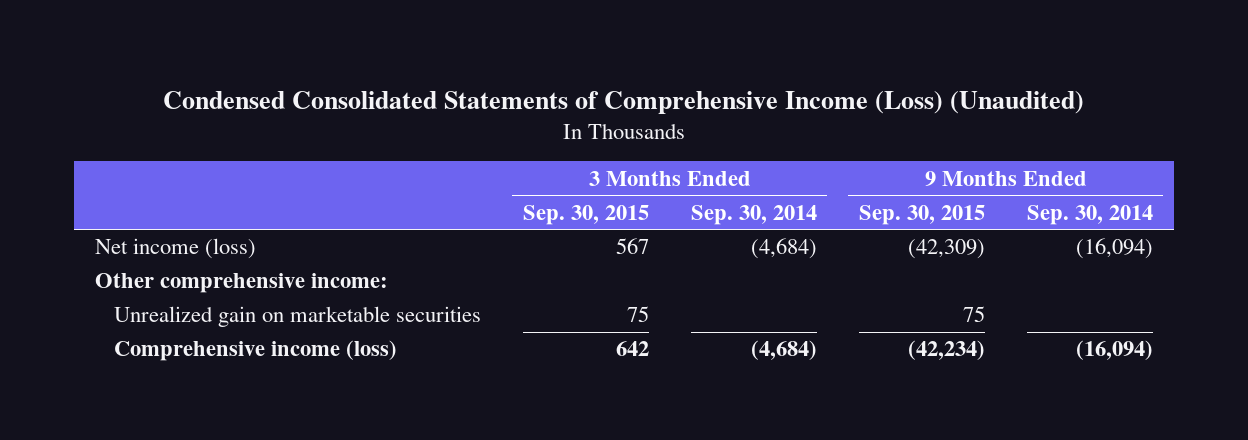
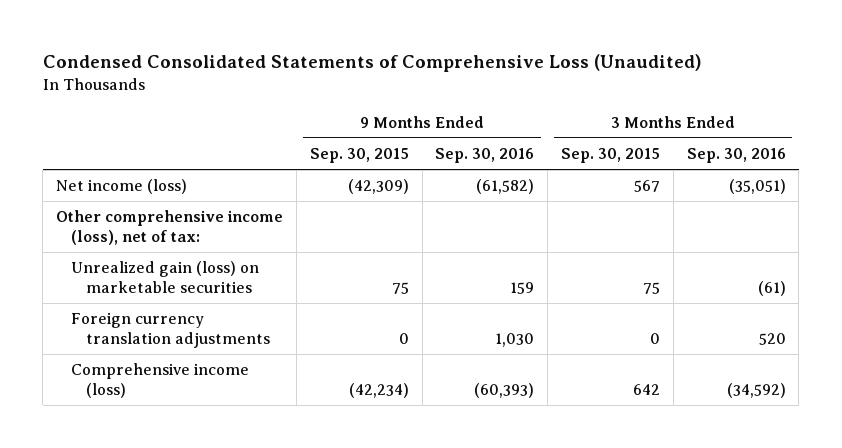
[162,90,1084,114] Condensed Consolidated Statements of Comprehensive Income (Loss) (Unaudited) -> [42,54,702,73] Condensed Consolidated Statements of Comprehensive Loss (Unaudited)
[690,204,817,225] Sep. 30, 2014 -> none
[1026,204,1153,225] Sep. 30, 2014 -> none
none -> [435,148,535,164] Sep. 30, 2016
none -> [686,148,786,164] Sep. 30, 2016
[94,273,388,294] Other comprehensive income: -> [56,210,284,246] Other comprehensive income (loss), net of tax:
[113,306,481,328] Unrealized gain on marketable securities -> [71,261,260,294] Unrealized gain (loss) on marketable securities
none -> [71,312,271,349] Foreign currency translation adjustments

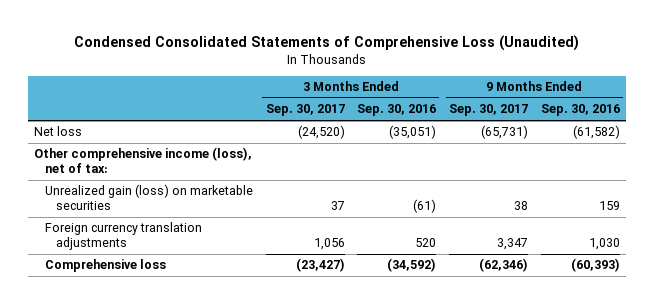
[309,148,409,164] Sep. 30, 2015 -> none
[560,148,660,164] Sep. 30, 2015 -> none
none -> [265,104,345,117] Sep. 30, 2017
none -> [448,104,528,117] Sep. 30, 2017
[56,179,188,195] Net income (loss) -> [34,126,83,137] Net loss
[71,363,250,399] Comprehensive income (loss) -> [44,259,166,273] Comprehensive loss

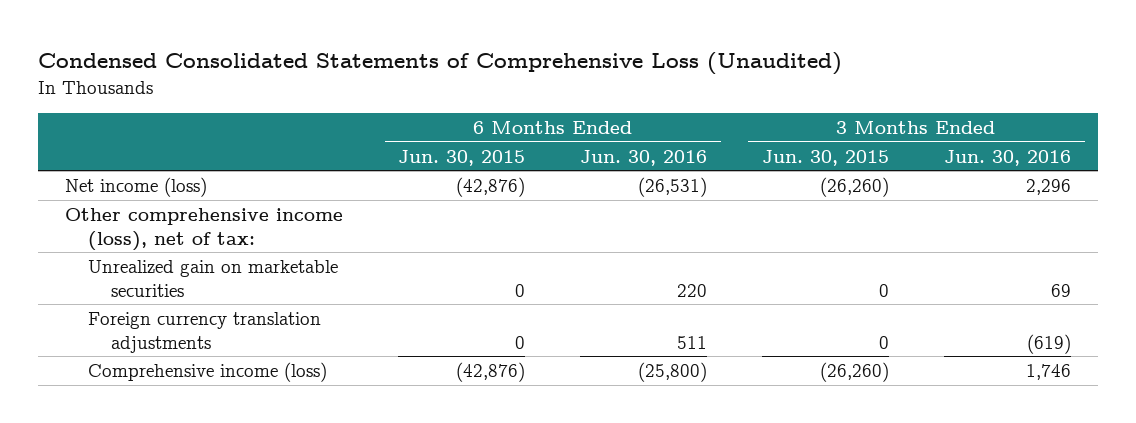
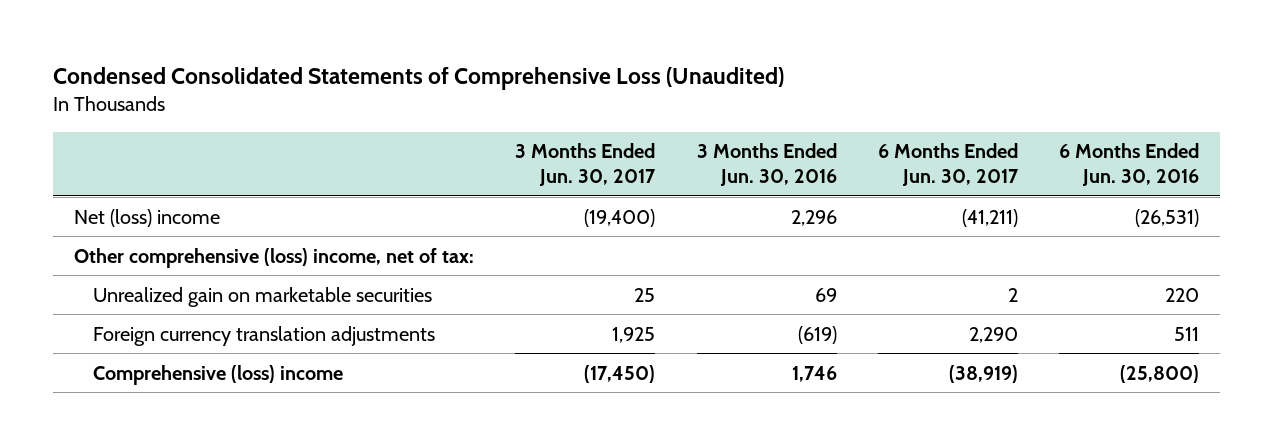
[398,149,526,166] Jun. 30, 2015 -> none
[762,149,890,166] Jun. 30, 2015 -> none
none -> [515,143,657,186] 3 Months Ended Jun. 30, 2017
none -> [877,143,1019,186] 6 Months Ended Jun. 30, 2017
[65,176,208,197] Net income (loss) -> [73,208,220,227] Net (loss) income
[65,207,344,251] Other comprehensive income (loss), net of tax: -> [73,247,474,268] Other comprehensive (loss) income, net of tax:
[88,361,328,382] Comprehensive income (loss) -> [92,364,343,385] Comprehensive (loss) income

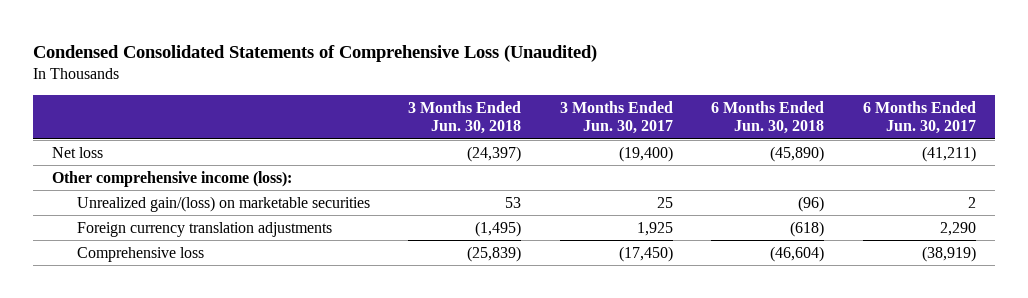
[696,143,837,186] 3 Months Ended Jun. 30, 2016 -> none
[1059,143,1200,186] 6 Months Ended Jun. 30, 2016 -> none
none -> [408,100,522,135] 3 Months Ended Jun. 30, 2018
none -> [711,100,825,135] 6 Months Ended Jun. 30, 2018
[73,208,220,227] Net (loss) income -> [52,146,104,158] Net loss
[73,247,474,268] Other comprehensive (loss) income, net of tax: -> [52,170,293,187] Other comprehensive income (loss):
[92,286,432,307] Unrealized gain on marketable securities -> [76,195,370,212] Unrealized gain/(loss) on marketable securities
[92,364,343,385] Comprehensive (loss) income -> [76,246,204,262] Comprehensive loss

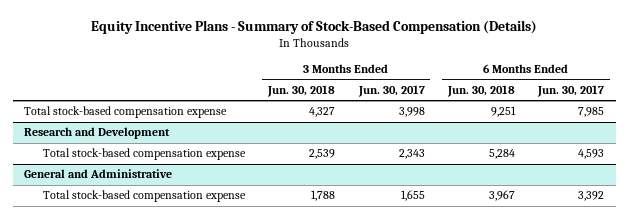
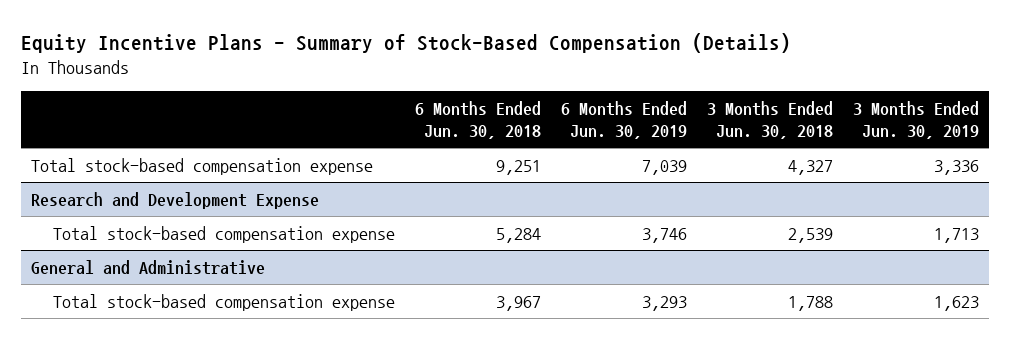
[357,85,425,98] Jun. 30, 2017 -> none
[537,85,605,98] Jun. 30, 2017 -> none
none -> [561,101,688,140] 6 Months Ended Jun. 30, 2019
none -> [853,101,980,140] 3 Months Ended Jun. 30, 2019
[24,127,171,140] Research and Development -> [30,191,319,209] Research and Development Expense

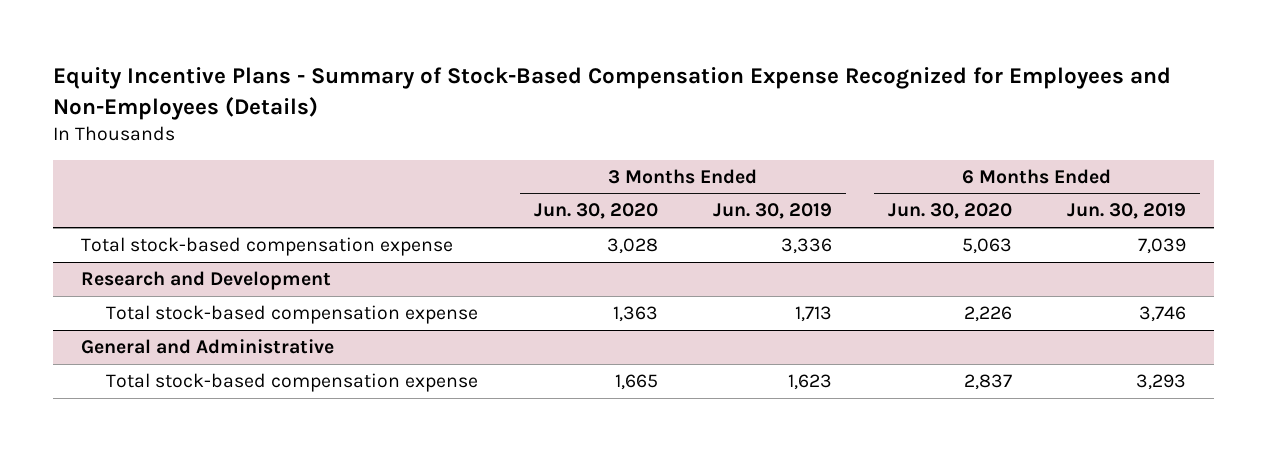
[20,32,791,53] Equity Incentive Plans - Summary of Stock-Based Compensation (Details) -> [52,67,1171,120] Equity Incentive Plans - Summary of Stock-Based Compensation Expense Recognized for Employees and Non-Employees (Details)
[415,101,542,140] 6 Months Ended Jun. 30, 2018 -> none
[707,101,834,140] 3 Months Ended Jun. 30, 2018 -> none
none -> [533,203,658,220] Jun. 30, 2020
none -> [887,203,1012,220] Jun. 30, 2020
[30,191,319,209] Research and Development Expense -> [80,271,331,291] Research and Development

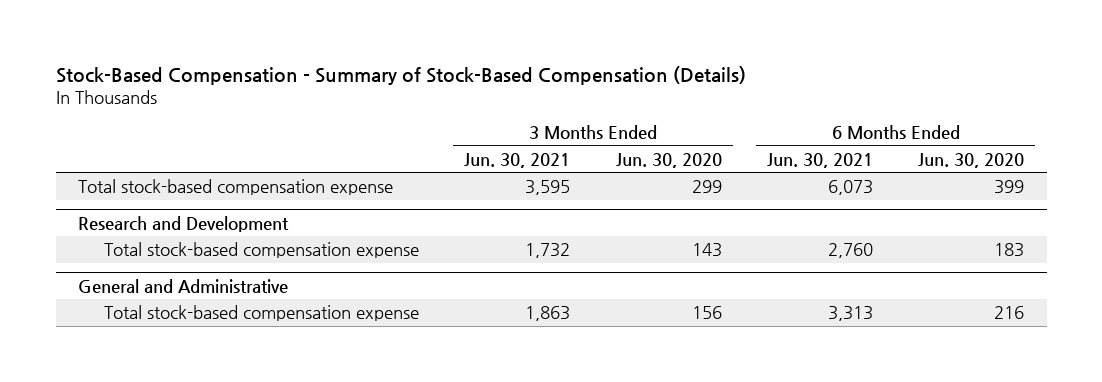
[52,67,1171,120] Equity Incentive Plans - Summary of Stock-Based Compensation Expense Recognized for Employees and Non-Employees (Details) -> [55,65,746,85] Stock-Based Compensation - Summary of Stock-Based Compensation (Details)
[713,203,833,220] Jun. 30, 2019 -> none
[1067,203,1187,220] Jun. 30, 2019 -> none
none -> [464,152,571,168] Jun. 30, 2021
none -> [766,152,873,168] Jun. 30, 2021
[606,238,658,255] 3,028 -> [691,179,722,193] 299
[961,238,1012,255] 5,063 -> [994,179,1025,194] 399
[612,306,658,323] 1,363 -> [691,242,722,257] 143
[963,306,1012,323] 2,226 -> [994,242,1025,257] 183
[614,374,658,391] 1,665 -> [691,305,722,319] 156
[963,374,1012,391] 2,837 -> [994,305,1025,319] 216

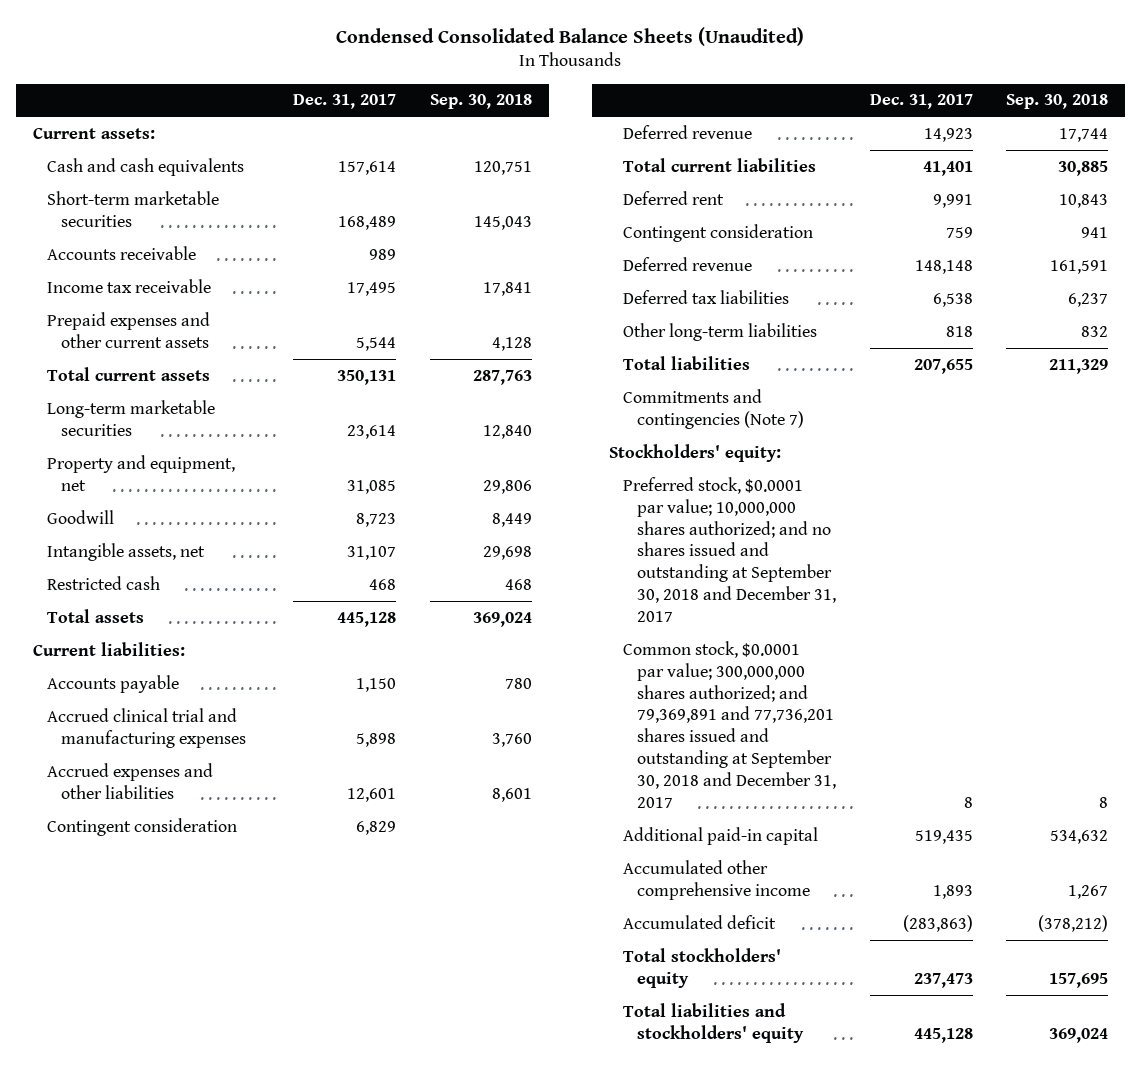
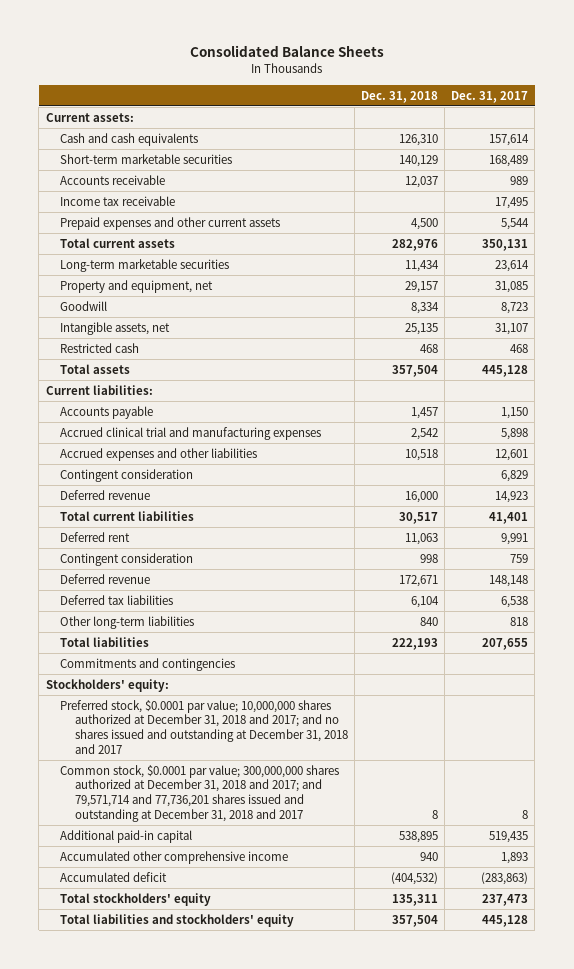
[336,26,805,46] Condensed Consolidated Balance Sheets (Unaudited) -> [189,45,384,58] Consolidated Balance Sheets
[429,94,532,110] Sep. 30, 2018 -> none
none -> [361,90,439,103] Dec. 31, 2018
[622,388,804,429] Commitments and contingencies (Note 7) -> [60,657,236,671] Commitments and contingencies
[622,476,836,623] Preferred stock, $0.0001 par value; 10,000,000 shares authorized; and no shares issued and outstanding at September 30, 2018 and December 31, 2017 -> [60,699,348,754] Preferred stock, $0.0001 par value; 10,000,000 shares authorized at December 31, 2018 and 2017; and no shares issued and outstanding at December 31, 2018 and 2017
[622,640,836,809] Common stock, $0.0001 par value; 300,000,000 shares authorized; and 79,369,891 and 77,736,201 shares issued and outstanding at September 30, 2018 and December 31, 2017 -> [60,764,340,822] Common stock, $0.0001 par value; 300,000,000 shares authorized at December 31, 2018 and 2017; and 79,571,714 and 77,736,201 shares issued and outstanding at December 31, 2018 and 2017

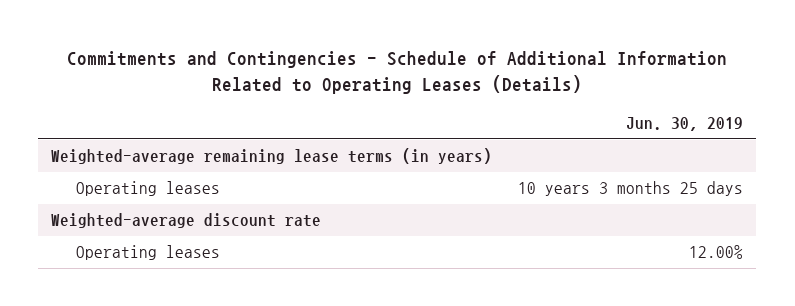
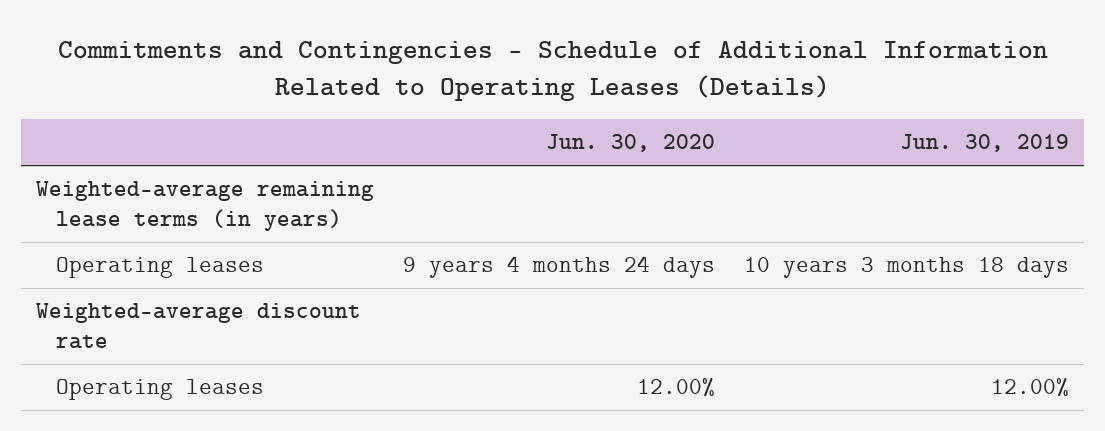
none -> [546,134,716,153] Jun. 30, 2020
[518,181,744,197] 10 years 3 months 25 days -> [744,257,1070,279] 10 years 3 months 18 days

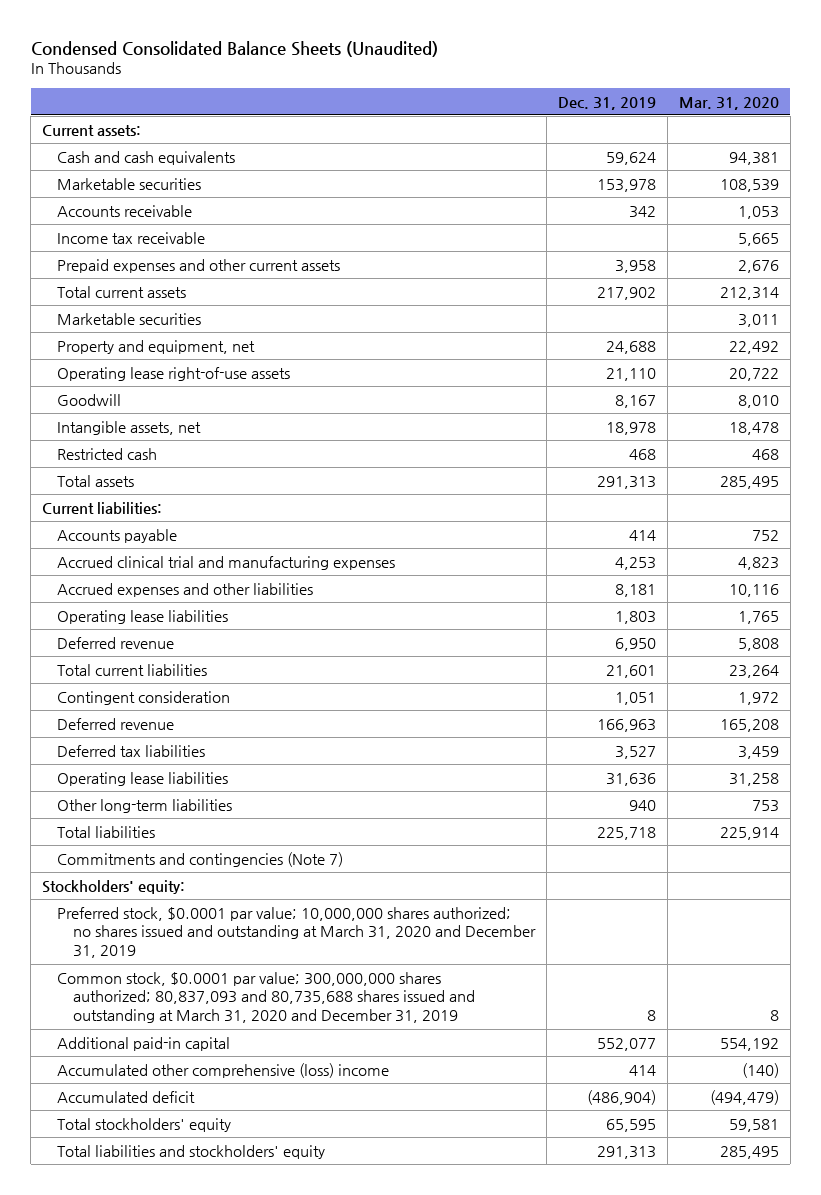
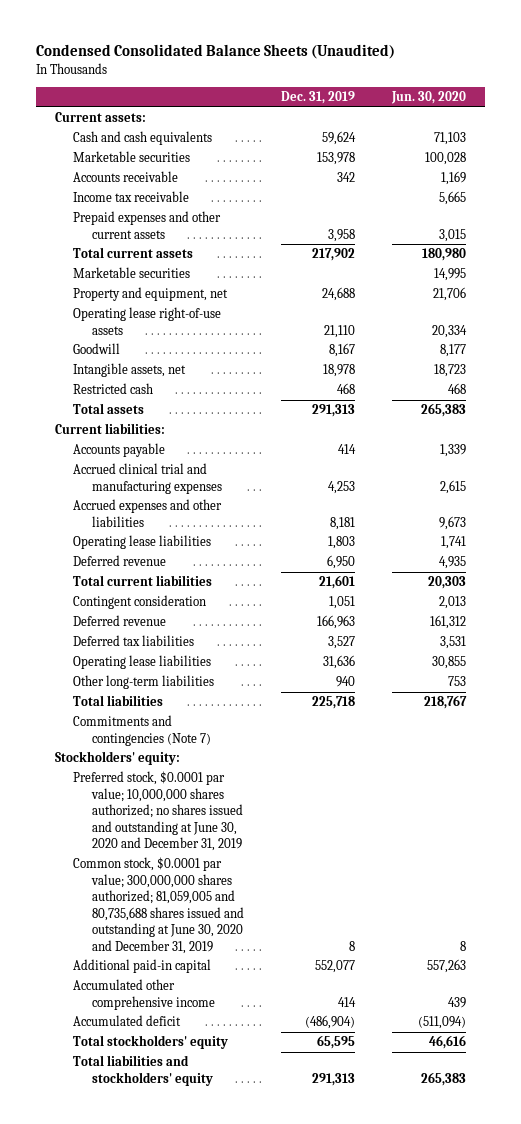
[678,96,779,110] Mar. 31, 2020 -> none
none -> [390,90,466,104] Jun. 30, 2020
[57,906,536,959] Preferred stock, $0.0001 par value; 10,000,000 shares authorized; no shares issued and outstanding at March 31, 2020 and December 31, 2019 -> [73,771,243,852] Preferred stock, $0.0001 par value; 10,000,000 shares authorized; no shares issued and outstanding at June 30, 2020 and December 31, 2019
[57,971,475,1024] Common stock, $0.0001 par value; 300,000,000 shares authorized; 80,837,093 and 80,735,688 shares issued and outstanding at March 31, 2020 and December 31, 2019 -> [73,857,244,954] Common stock, $0.0001 par value; 300,000,000 shares authorized; 81,059,005 and 80,735,688 shares issued and outstanding at June 30, 2020 and December 31, 2019
[57,1062,390,1078] Accumulated other comprehensive (loss) income -> [73,979,215,1010] Accumulated other comprehensive income

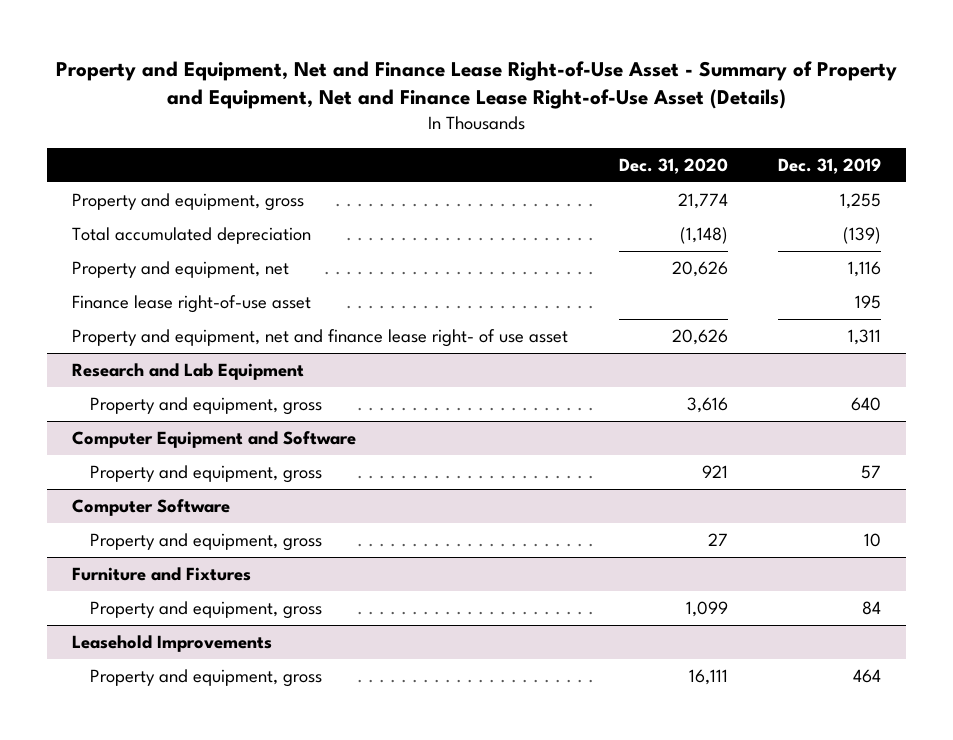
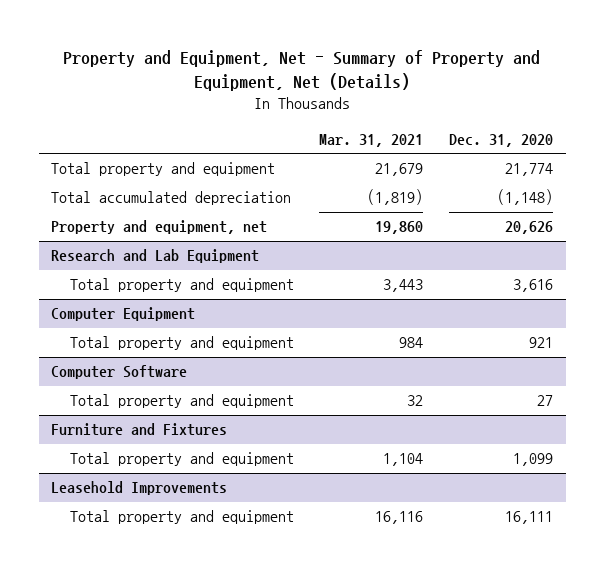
[55,60,897,110] Property and Equipment, Net and Finance Lease Right-of-Use Asset - Summary of Property and Equipment, Net and Finance Lease Right-of-Use Asset (Details) -> [63,49,541,92] Property and Equipment, Net - Summary of Property and Equipment, Net (Details)
[777,157,881,174] Dec. 31, 2019 -> none
none -> [319,133,424,147] Mar. 31, 2021
[72,193,305,212] Property and equipment, gross -> [51,162,276,177] Total property and equipment
[72,295,312,314] Finance lease right-of-use asset -> none
[72,329,569,348] Property and equipment, net and finance lease right- of use asset -> none
[90,397,323,416] Property and equipment, gross -> [69,278,294,293] Total property and equipment
[72,431,357,449] Computer Equipment and Software -> [51,307,196,322] Computer Equipment
[90,465,323,484] Property and equipment, gross -> [69,336,294,351] Total property and equipment
[90,533,323,552] Property and equipment, gross -> [69,394,294,409] Total property and equipment
[90,601,323,620] Property and equipment, gross -> [69,452,294,467] Total property and equipment
[90,669,323,688] Property and equipment, gross -> [69,510,294,525] Total property and equipment

